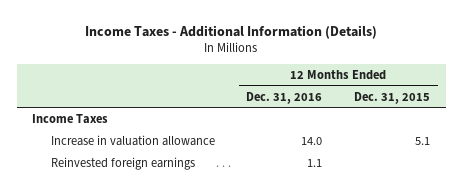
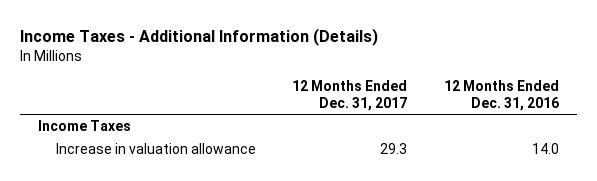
[353,91,430,104] Dec. 31, 2015 -> none
none -> [292,79,408,112] 12 Months Ended Dec. 31, 2017
[50,156,195,170] Reinvested foreign earnings -> none

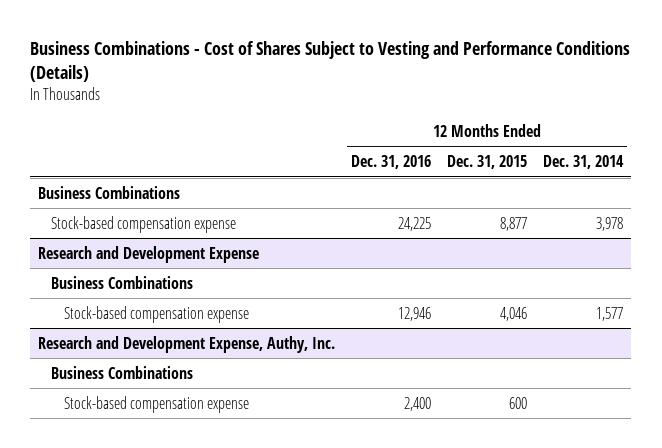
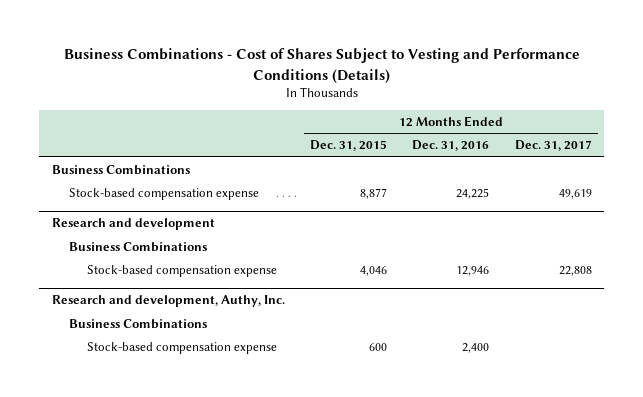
[543,155,625,170] Dec. 31, 2014 -> none
none -> [514,140,592,152] Dec. 31, 2017
[38,245,260,263] Research and Development Expense -> [51,218,215,231] Research and development
[38,335,336,353] Research and Development Expense, Authy, Inc. -> [51,295,285,308] Research and development, Authy, Inc.

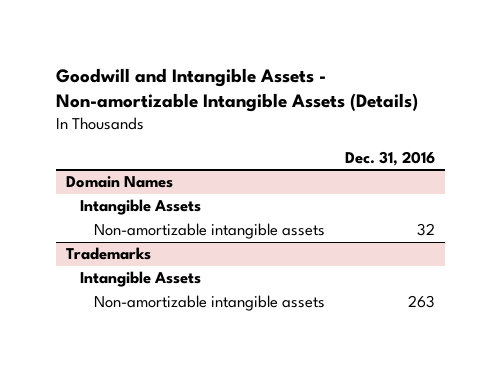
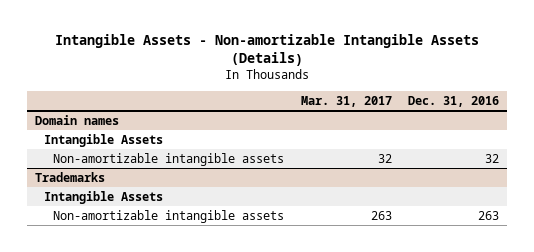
[56,67,419,112] Goodwill and Intangible Assets - Non-amortizable Intangible Assets (Details) -> [55,33,480,67] Intangible Assets - Non-amortizable Intangible Assets (Details)
none -> [300,95,392,107] Mar. 31, 2017
[66,176,174,189] Domain Names -> [34,114,119,125] Domain names

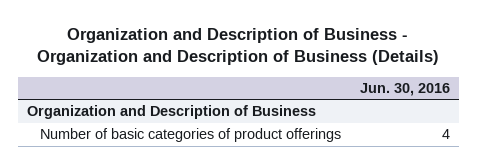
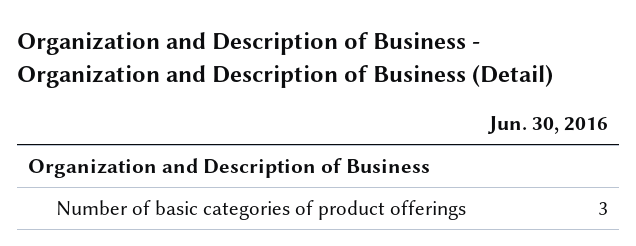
[37,27,440,66] Organization and Description of Business - Organization and Description of Business (Details) -> [16,32,553,88] Organization and Description of Business - Organization and Description of Business (Detail)
[441,129,450,140] 4 -> [597,201,608,215] 3

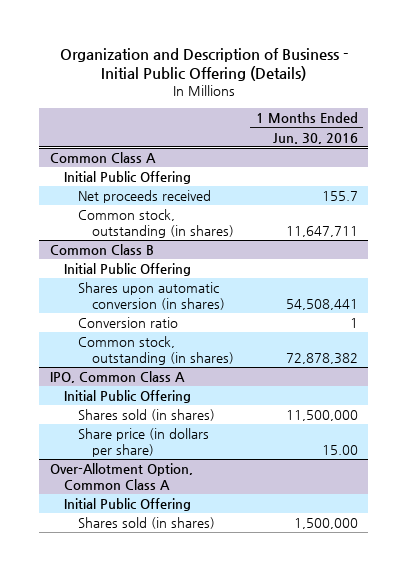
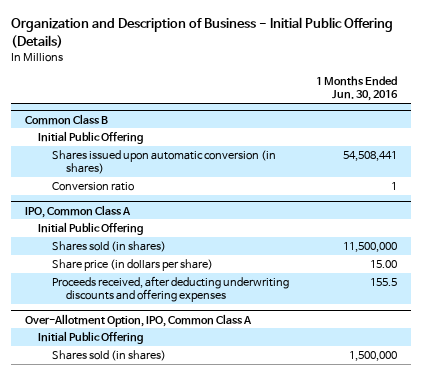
[50,152,157,164] Common Class A -> none
[64,171,192,185] Initial Public Offering -> none
[77,190,211,204] Net proceeds received -> none
[77,209,234,238] Common stock, outstanding (in shares) -> none
[77,282,225,310] Shares upon automatic conversion (in shares) -> [52,149,277,175] Shares issued upon automatic conversion (in shares)
[77,336,234,365] Common stock, outstanding (in shares) -> none
none -> [52,275,290,303] Proceeds received, after deducting underwriting discounts and offering expenses
[50,463,194,490] Over-Allotment Option, Common Class A -> [24,313,252,327] Over-Allotment Option, IPO, Common Class A

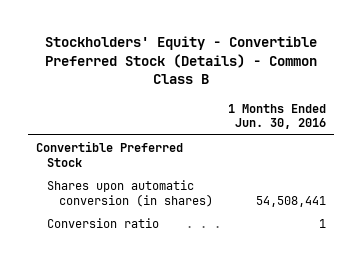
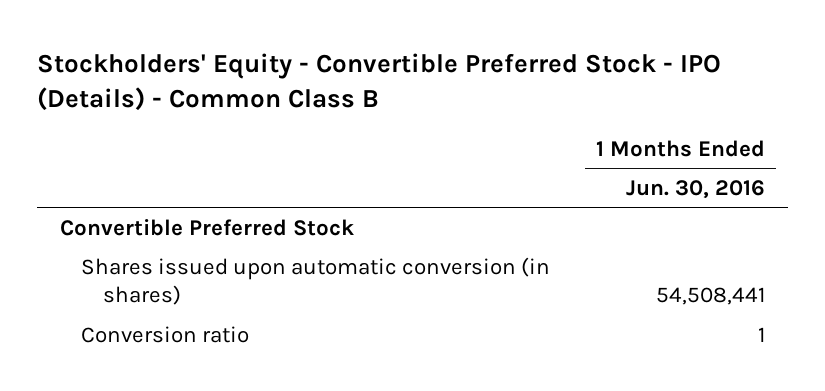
[44,35,317,85] Stockholders' Equity - Convertible Preferred Stock (Details) - Common Class B -> [36,52,721,111] Stockholders' Equity - Convertible Preferred Stock - IPO (Details) - Common Class B
[47,180,213,207] Shares upon automatic conversion (in shares) -> [81,256,551,306] Shares issued upon automatic conversion (in shares)

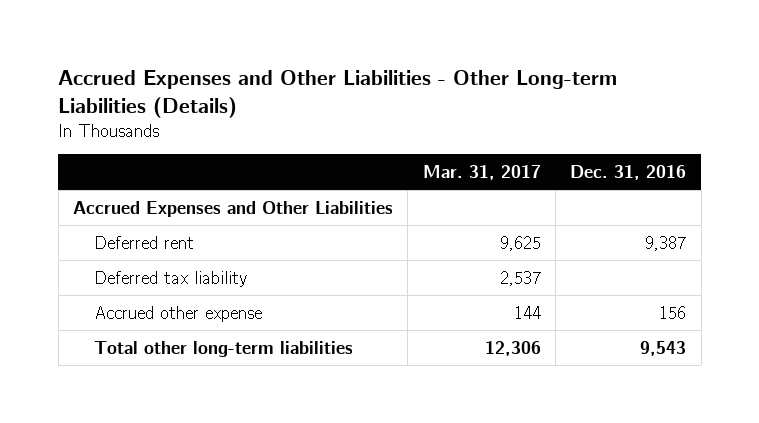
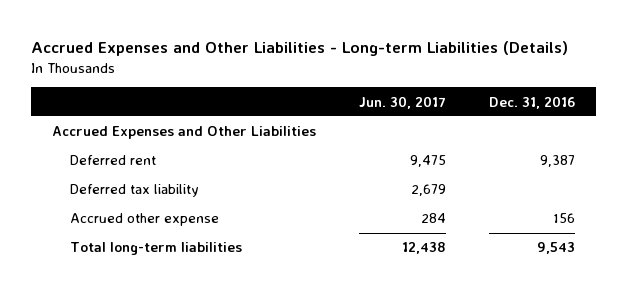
[58,70,618,118] Accrued Expenses and Other Liabilities - Other Long-term Liabilities (Details) -> [30,41,568,57] Accrued Expenses and Other Liabilities - Long-term Liabilities (Details)
[422,164,541,180] Mar. 31, 2017 -> none
none -> [358,95,446,109] Jun. 30, 2017
[93,340,353,357] Total other long-term liabilities -> [69,242,242,256] Total long-term liabilities

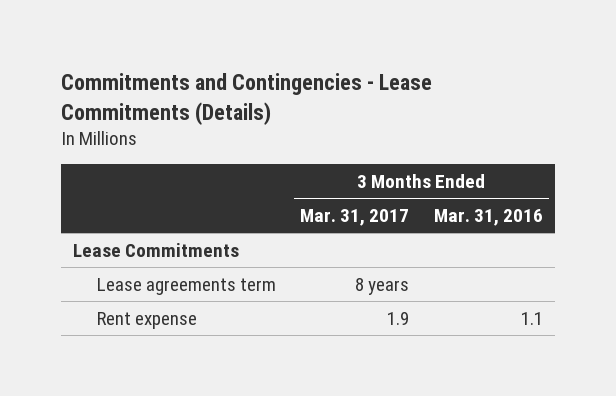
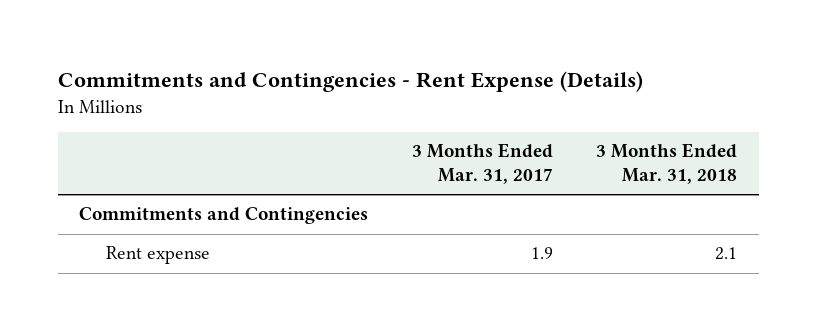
[61,73,433,125] Commitments and Contingencies - Lease Commitments (Details) -> [57,71,643,93] Commitments and Contingencies - Rent Expense (Details)
[433,208,543,226] Mar. 31, 2016 -> none
none -> [596,143,738,185] 3 Months Ended Mar. 31, 2018
[73,242,240,257] Lease Commitments -> none
[96,277,276,295] Lease agreements term -> none
none -> [79,207,369,225] Commitments and Contingencies

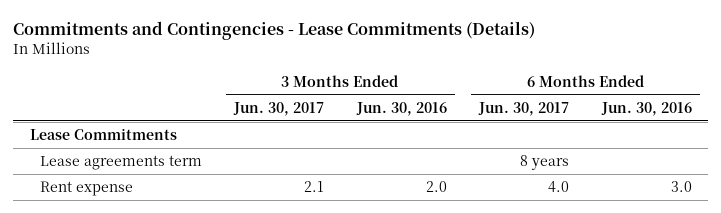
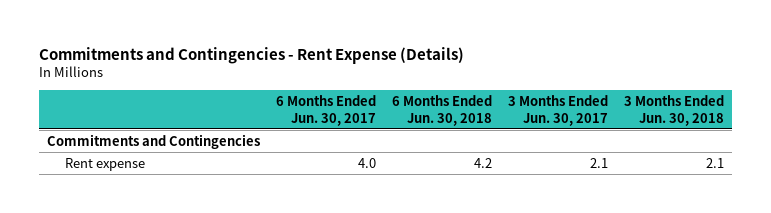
[13,21,536,41] Commitments and Contingencies - Lease Commitments (Details) -> [39,46,465,64] Commitments and Contingencies - Rent Expense (Details)
[355,101,447,116] Jun. 30, 2016 -> none
[600,101,692,116] Jun. 30, 2016 -> none
none -> [392,94,493,126] 6 Months Ended Jun. 30, 2018
none -> [623,94,724,126] 3 Months Ended Jun. 30, 2018
[29,128,177,141] Lease Commitments -> none
[39,155,202,171] Lease agreements term -> none
none -> [47,133,261,149] Commitments and Contingencies

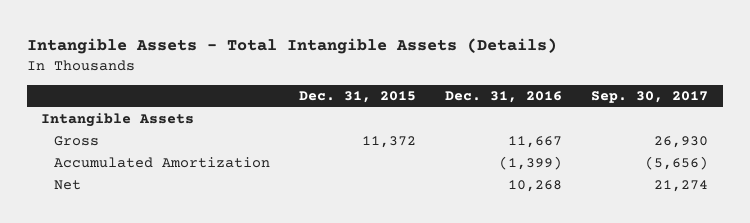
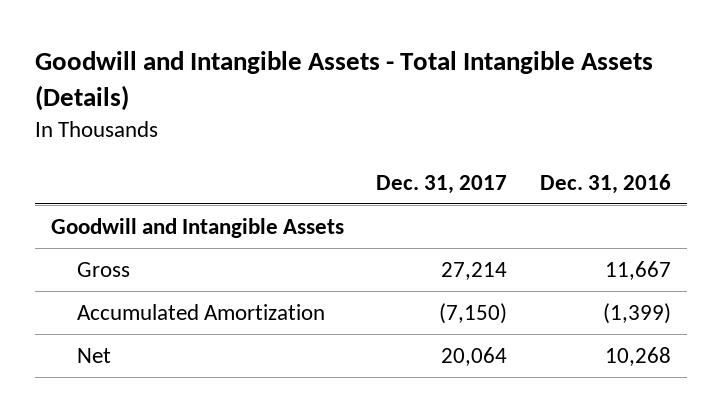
[26,37,557,54] Intangible Assets - Total Intangible Assets (Details) -> [34,51,653,112] Goodwill and Intangible Assets - Total Intangible Assets (Details)
[299,91,417,104] Dec. 31, 2015 -> none
[591,91,709,104] Sep. 30, 2017 -> none
none -> [376,174,508,194] Dec. 31, 2017
[41,113,195,128] Intangible Assets -> [50,218,344,239] Goodwill and Intangible Assets

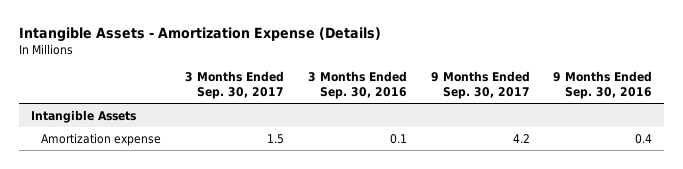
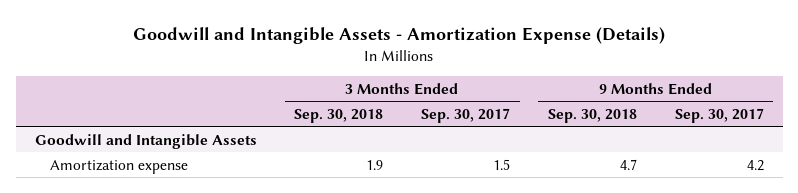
[19,26,382,42] Intangible Assets - Amortization Expense (Details) -> [133,26,666,44] Goodwill and Intangible Assets - Amortization Expense (Details)
[307,71,407,99] 3 Months Ended Sep. 30, 2016 -> none
[553,71,653,99] 9 Months Ended Sep. 30, 2016 -> none
none -> [294,108,384,123] Sep. 30, 2018
none -> [547,108,637,123] Sep. 30, 2018
[31,109,137,123] Intangible Assets -> [34,133,257,149] Goodwill and Intangible Assets

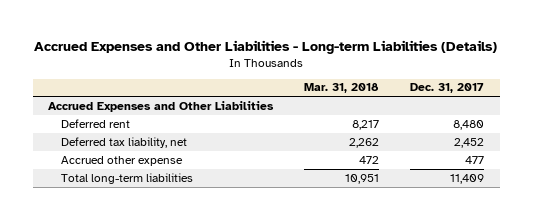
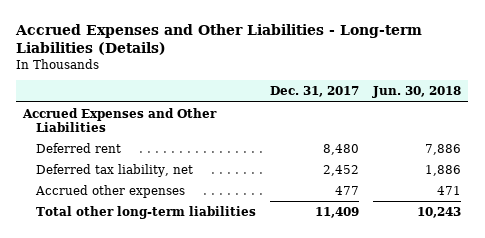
[304,83,380,94] Mar. 31, 2018 -> none
none -> [372,86,462,99] Jun. 30, 2018
[60,155,183,166] Accrued other expense -> [35,184,186,198] Accrued other expenses
[60,172,193,184] Total long-term liabilities -> [36,205,257,219] Total other long-term liabilities

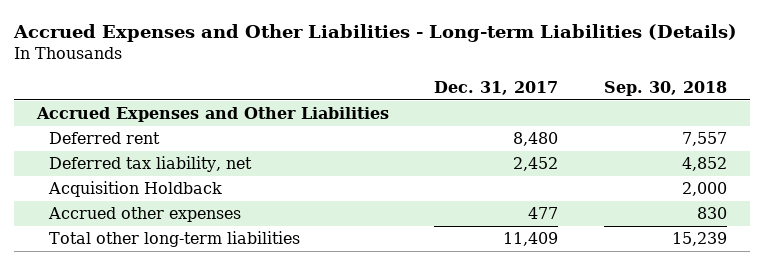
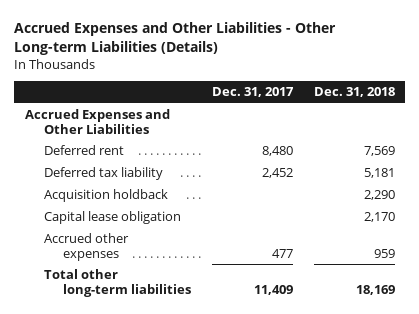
[13,24,738,43] Accrued Expenses and Other Liabilities - Long-term Liabilities (Details) -> [14,22,337,56] Accrued Expenses and Other Liabilities - Other Long-term Liabilities (Details)
[604,80,728,96] Sep. 30, 2018 -> none
none -> [313,87,395,98] Dec. 31, 2018
[48,155,252,172] Deferred tax liability, net -> [43,167,163,181] Deferred tax liability
[47,180,222,197] Acquisition Holdback -> [43,189,168,203] Acquisition holdback
none -> [43,211,181,225] Capital lease obligation

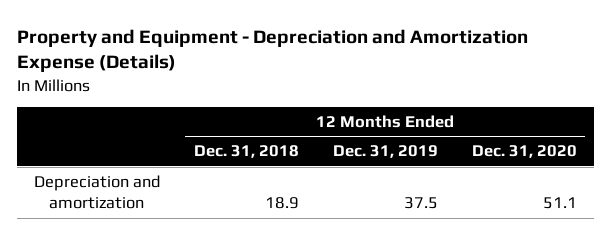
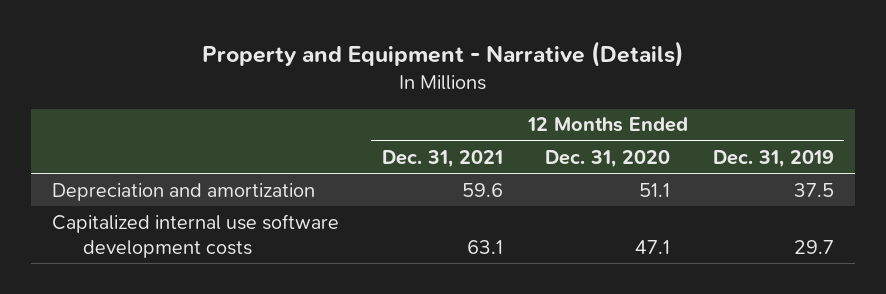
[16,28,528,73] Property and Equipment - Depreciation and Amortization Expense (Details) -> [201,40,684,67] Property and Equipment - Narrative (Details)
[193,145,299,159] Dec. 31, 2018 -> none
none -> [381,149,503,168] Dec. 31, 2021
none -> [52,213,340,258] Capitalized internal use software development costs

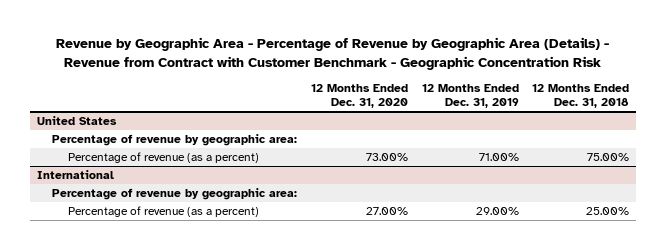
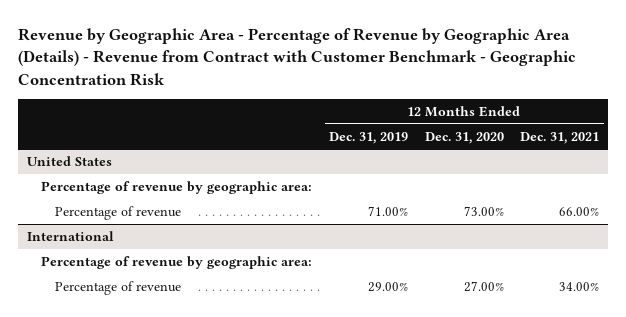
[532,84,630,109] 12 Months Ended Dec. 31, 2018 -> none
none -> [520,131,600,144] Dec. 31, 2021
[67,152,259,164] Percentage of revenue (as a percent) -> [55,205,182,220] Percentage of revenue
[67,206,259,218] Percentage of revenue (as a percent) -> [55,280,182,295] Percentage of revenue

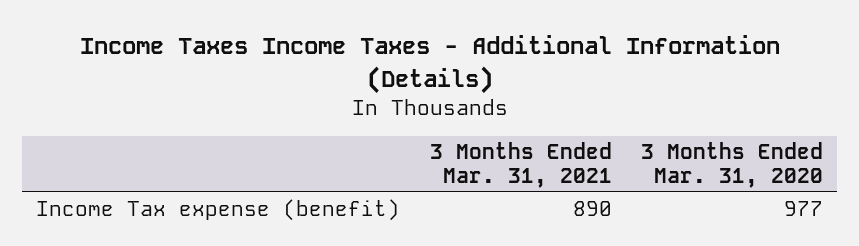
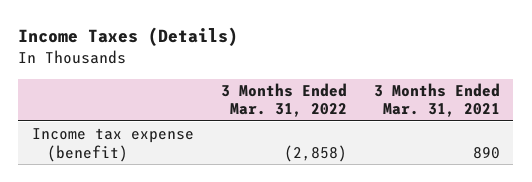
[79,35,780,94] Income Taxes Income Taxes - Additional Information (Details) -> [18,27,239,47] Income Taxes (Details)
[640,141,823,189] 3 Months Ended Mar. 31, 2020 -> none
none -> [220,82,347,118] 3 Months Ended Mar. 31, 2022
[36,199,401,222] Income Tax expense (benefit) -> [31,128,194,162] Income tax expense (benefit)

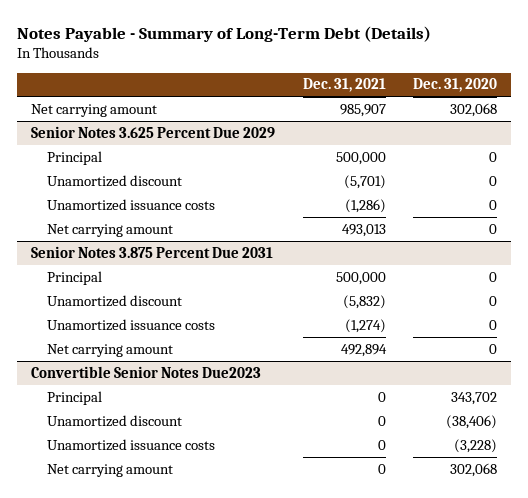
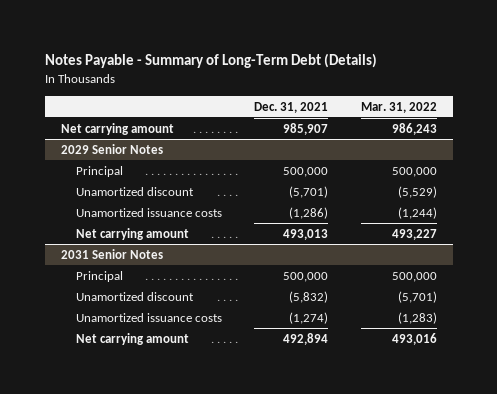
[413,78,498,93] Dec. 31, 2020 -> none
none -> [360,101,437,113] Mar. 31, 2022
[30,125,275,138] Senior Notes 3.625 Percent Due 2029 -> [60,143,163,154] 2029 Senior Notes
[30,245,273,258] Senior Notes 3.875 Percent Due 2031 -> [60,248,163,259] 2031 Senior Notes
[30,365,261,378] Convertible Senior Notes Due2023 -> none
[46,390,102,405] Principal -> none
[46,414,182,427] Unamortized discount -> none
[46,438,215,451] Unamortized issuance costs -> none
[46,463,173,477] Net carrying amount -> none

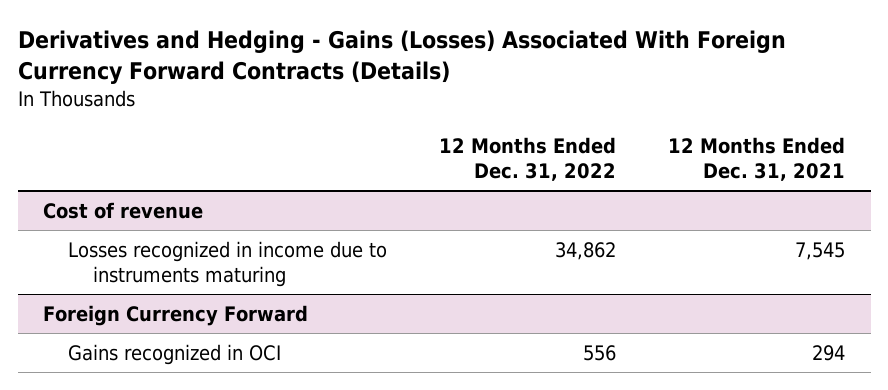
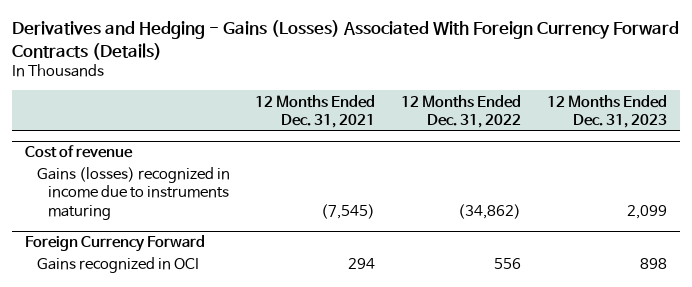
none -> [547,94,668,128] 12 Months Ended Dec. 31, 2023
[68,240,388,287] Losses recognized in income due to instruments maturing -> [36,167,230,220] Gains (losses) recognized in income due to instruments maturing
[555,241,617,260] 34,862 -> [458,203,522,219] (34,862)
[794,241,845,260] 7,545 -> [321,203,376,219] (7,545)

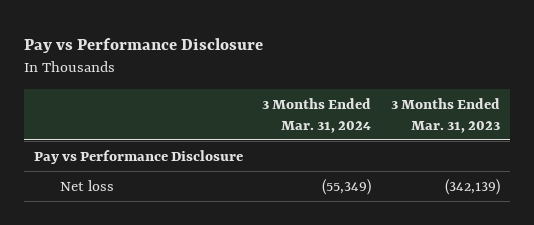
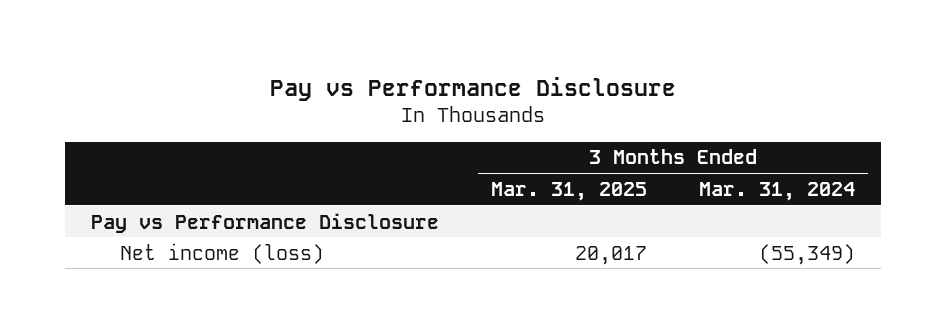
[391,97,501,133] 3 Months Ended Mar. 31, 2023 -> none
none -> [491,181,648,201] Mar. 31, 2025
[60,179,115,191] Net loss -> [119,242,324,264] Net income (loss)

